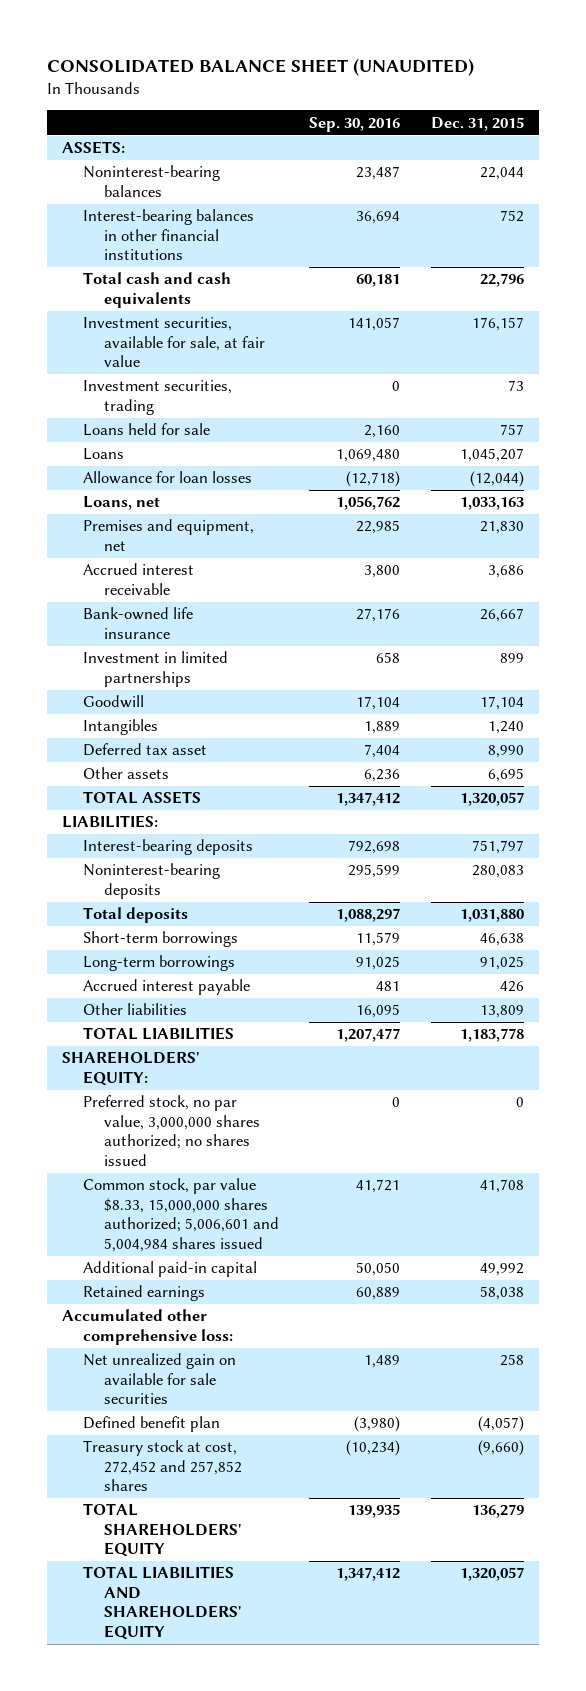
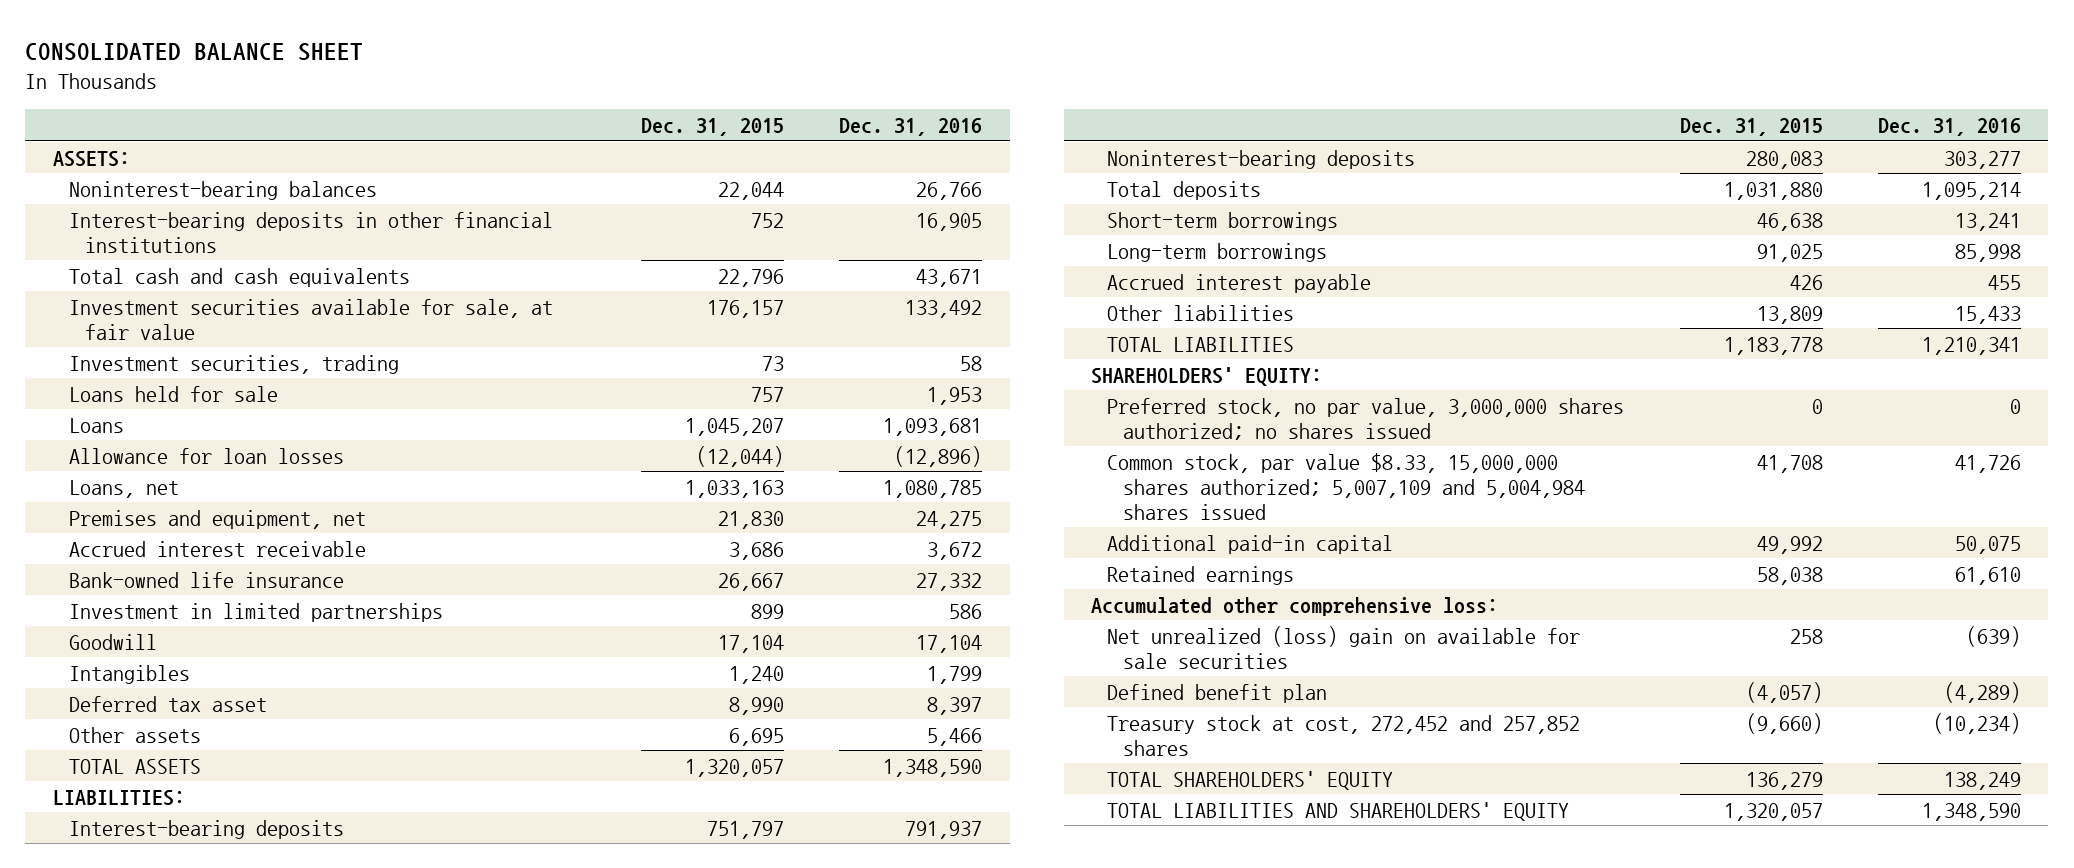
[46,57,474,76] CONSOLIDATED BALANCE SHEET (UNAUDITED) -> [25,42,364,61] CONSOLIDATED BALANCE SHEET
[309,116,401,132] Sep. 30, 2016 -> none
none -> [839,117,983,136] Dec. 31, 2016
[82,209,254,261] Interest-bearing balances in other financial institutions -> [68,211,553,253] Interest-bearing deposits in other financial institutions
[82,317,266,368] Investment securities, available for sale, at fair value -> [68,298,553,340] Investment securities available for sale, at fair value
[82,1178,280,1252] Common stock, par value $8.33, 15,000,000 shares authorized; 5,006,601 and 5,004,984 shares issued -> [1107,452,1586,520] Common stock, par value $8.33, 15,000,000 shares authorized; 5,007,109 and 5,004,984 shares issued
[82,1353,236,1405] Net unrealized gain on available for sale securities -> [1107,625,1581,669] Net unrealized (loss) gain on available for sale securities

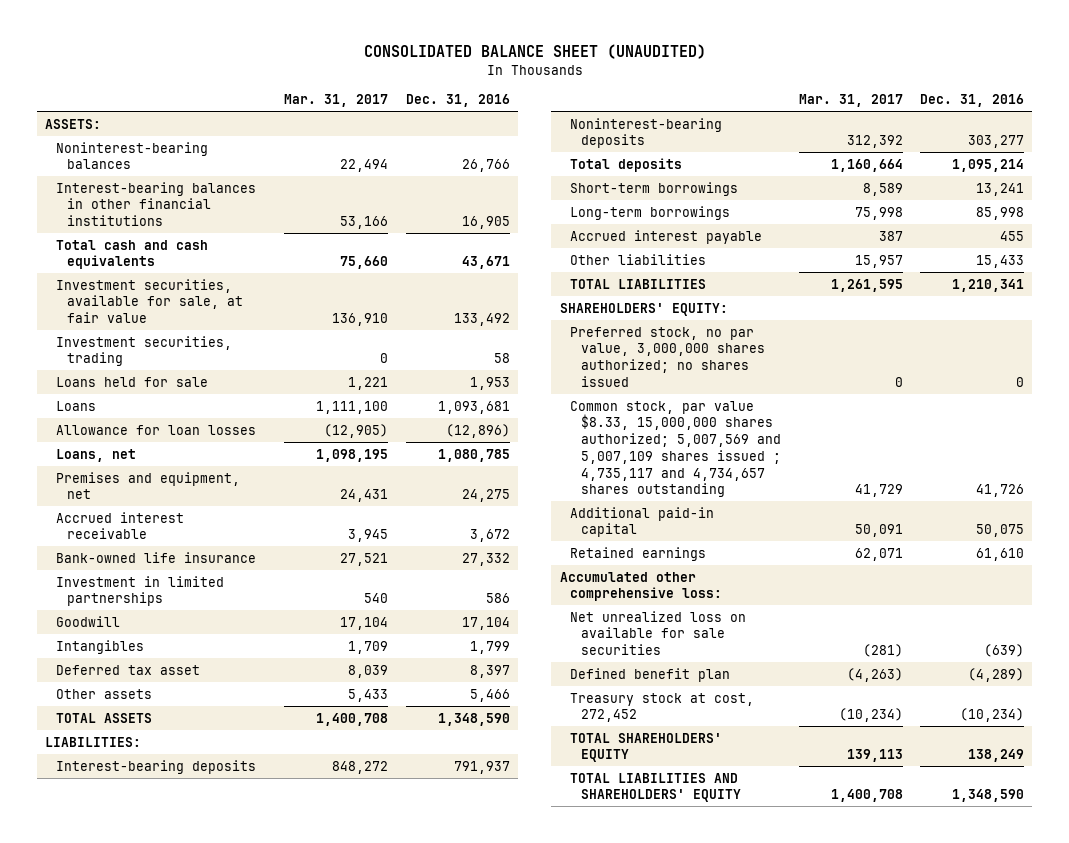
[25,42,364,61] CONSOLIDATED BALANCE SHEET -> [363,43,706,59] CONSOLIDATED BALANCE SHEET (UNAUDITED)
[640,117,784,136] Dec. 31, 2015 -> none
none -> [284,94,389,108] Mar. 31, 2017
[68,211,553,253] Interest-bearing deposits in other financial institutions -> [56,181,257,227] Interest-bearing balances in other financial institutions
[68,298,553,340] Investment securities available for sale, at fair value -> [56,278,244,324] Investment securities, available for sale, at fair value
[1107,452,1586,520] Common stock, par value $8.33, 15,000,000 shares authorized; 5,007,109 and 5,004,984 shares issued -> [570,400,782,498] Common stock, par value $8.33, 15,000,000 shares authorized; 5,007,569 and 5,007,109 shares issued ; 4,735,117 and 4,734,657 shares outstanding
[1107,625,1581,669] Net unrealized (loss) gain on available for sale securities -> [570,610,747,656] Net unrealized loss on available for sale securities
[1107,714,1581,756] Treasury stock at cost, 272,452 and 257,852 shares -> [570,692,755,723] Treasury stock at cost, 272,452

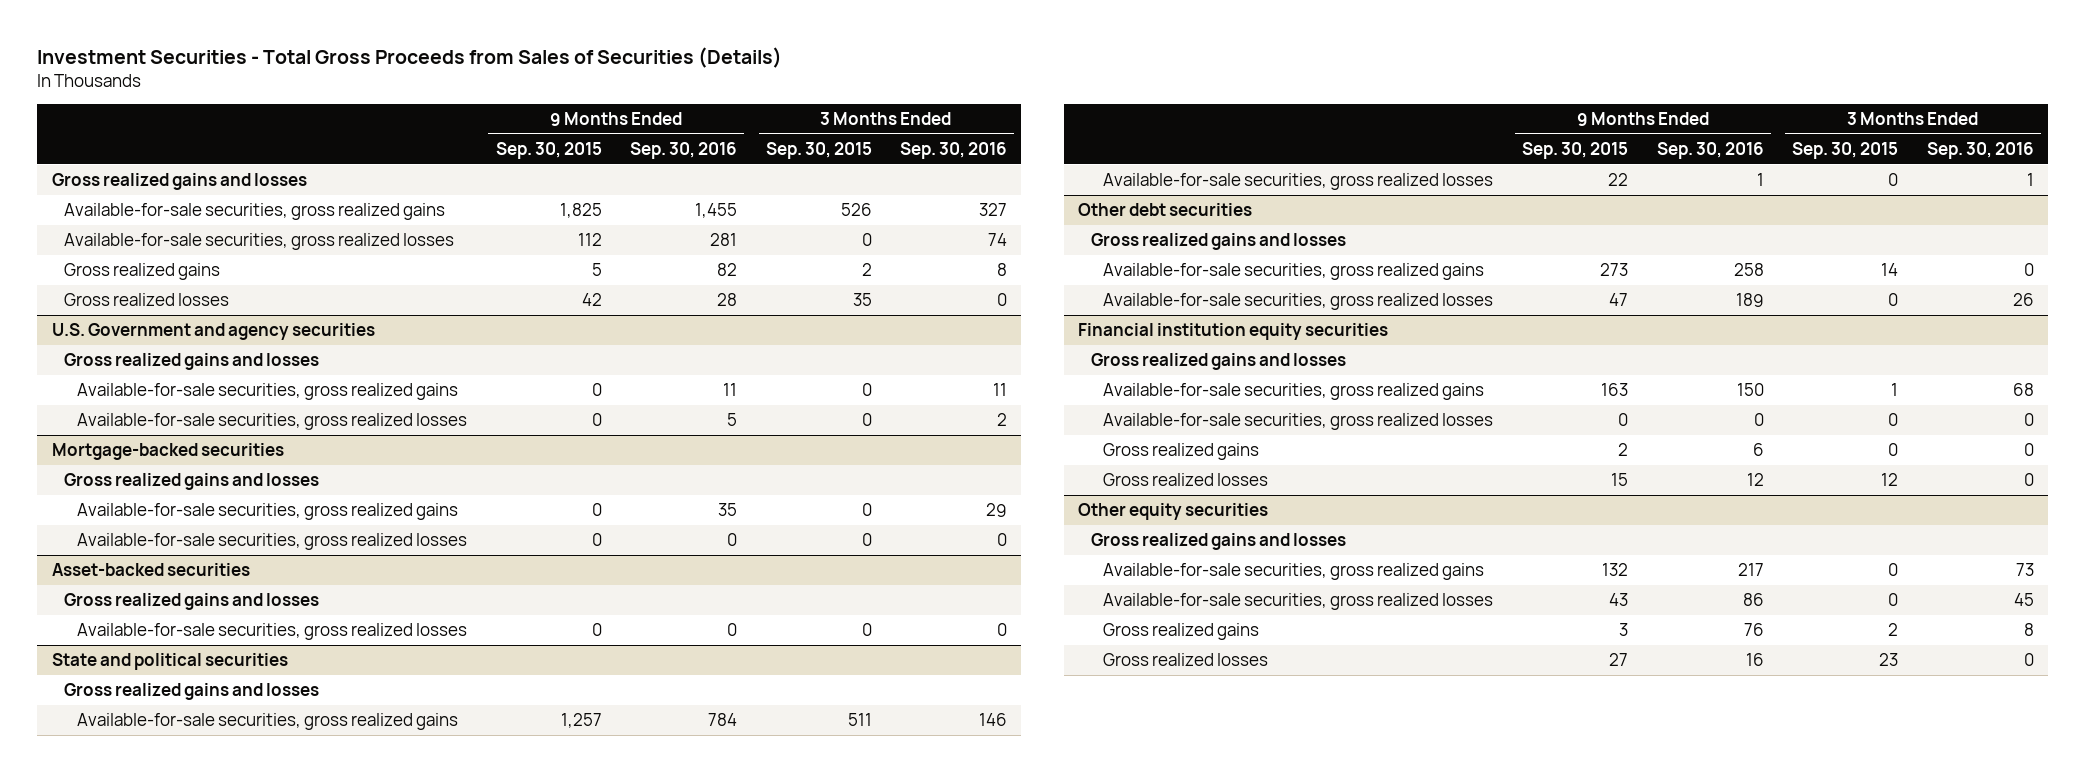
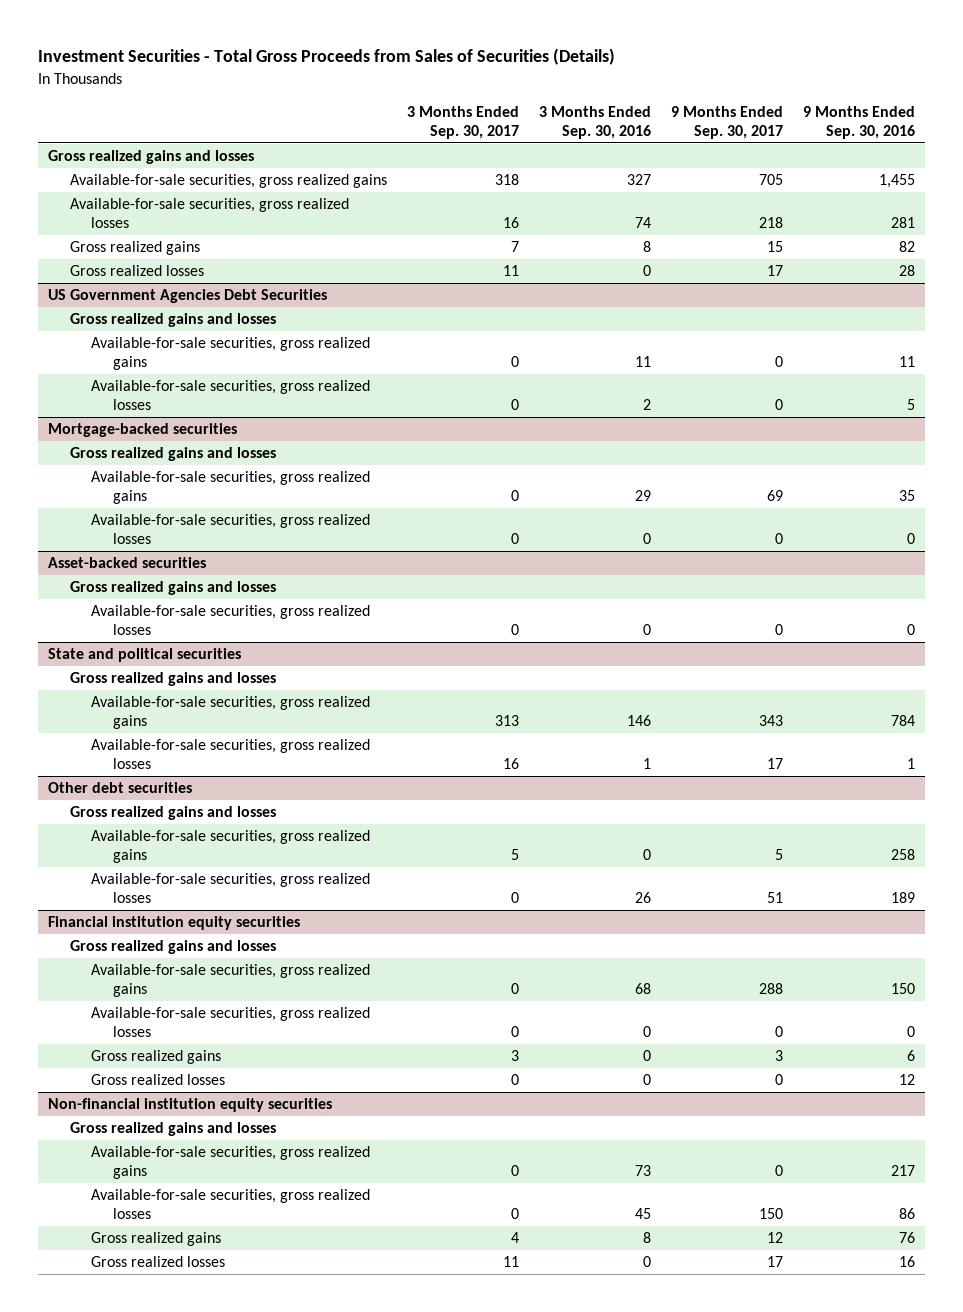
[495,141,602,159] Sep. 30, 2015 -> none
[765,141,872,159] Sep. 30, 2015 -> none
none -> [406,105,519,139] 3 Months Ended Sep. 30, 2017
none -> [671,105,784,139] 9 Months Ended Sep. 30, 2017
[51,323,375,341] U.S. Government and agency securities -> [47,289,327,304] US Government Agencies Debt Securities
[1078,503,1269,521] Other equity securities -> none
none -> [47,1098,332,1113] Non-financial institution equity securities

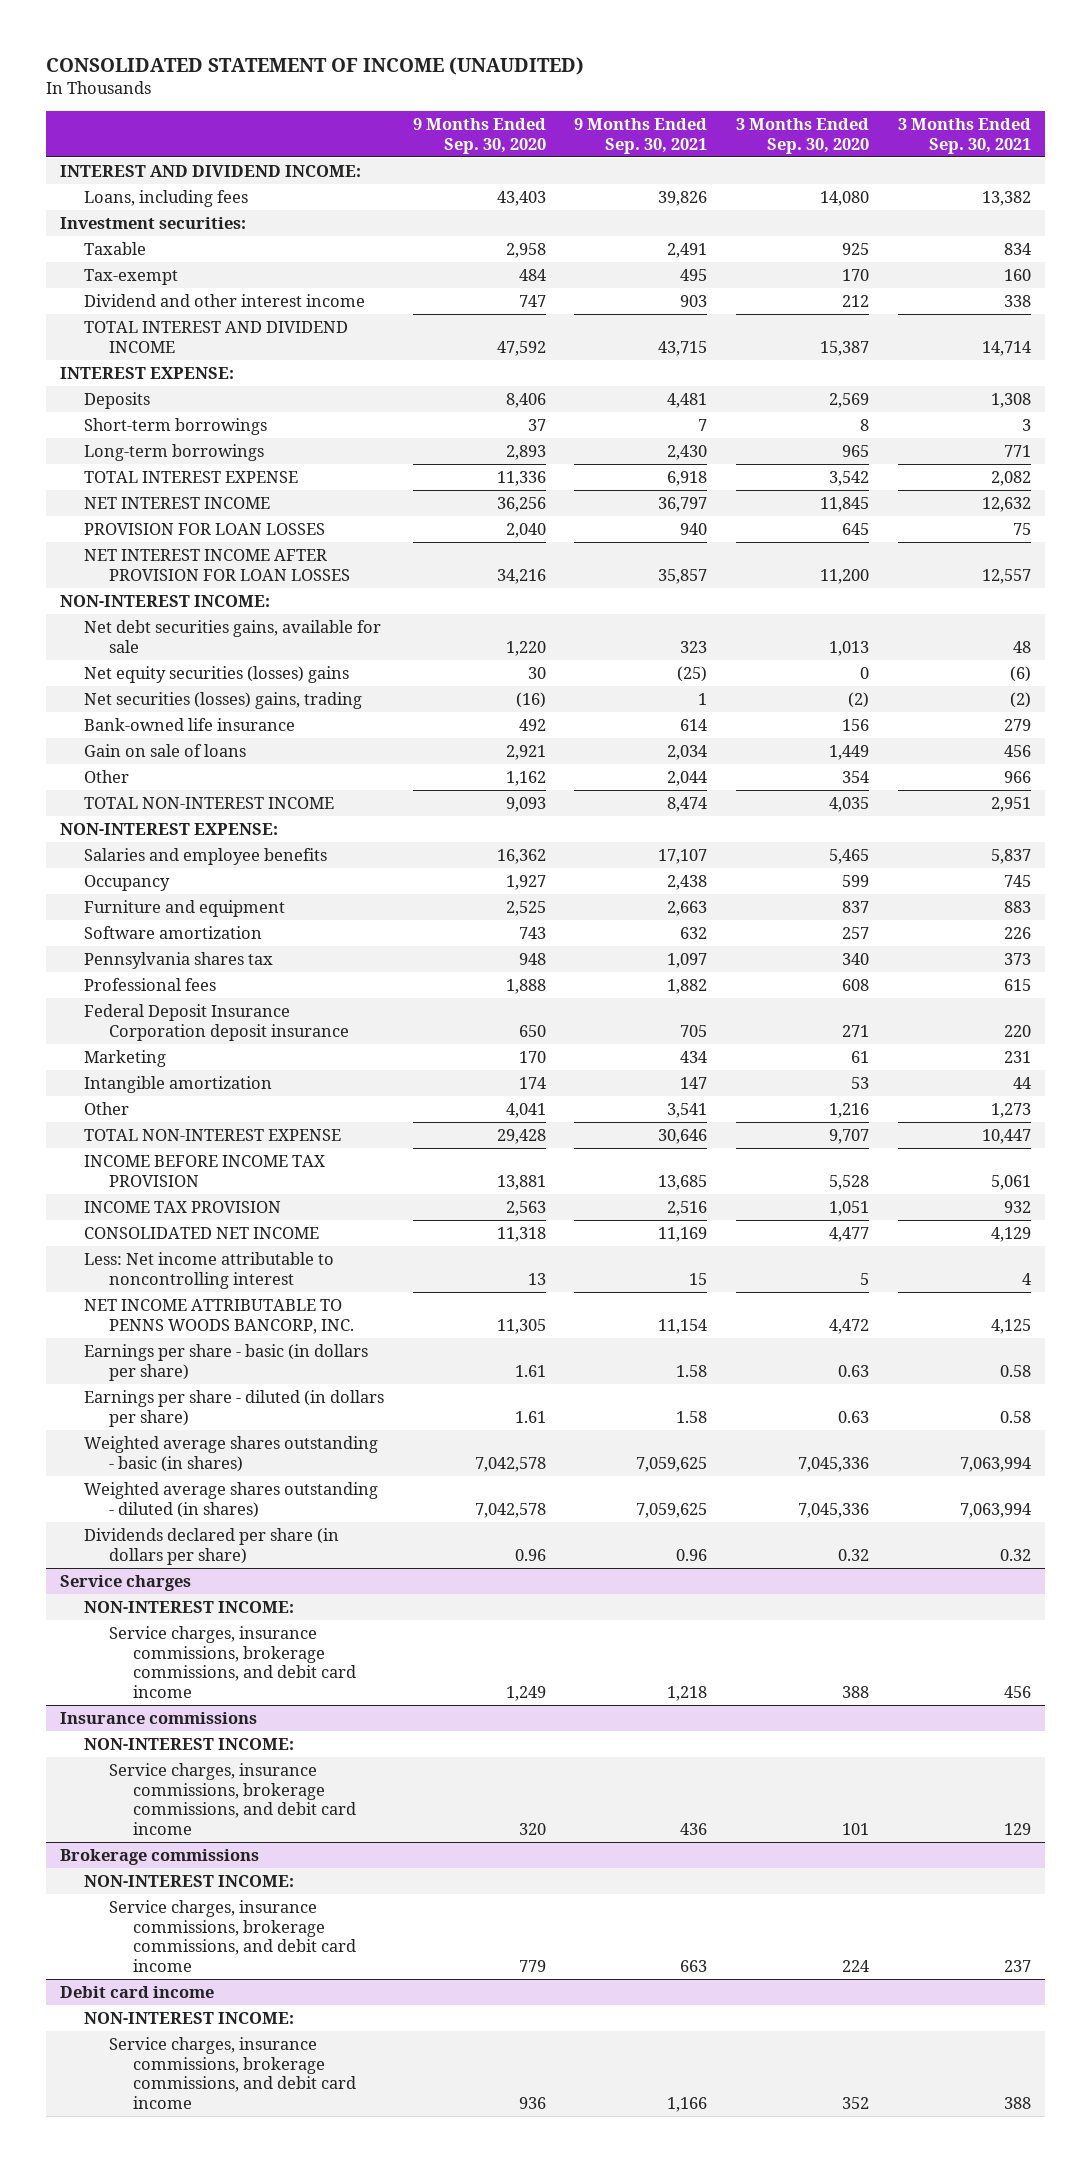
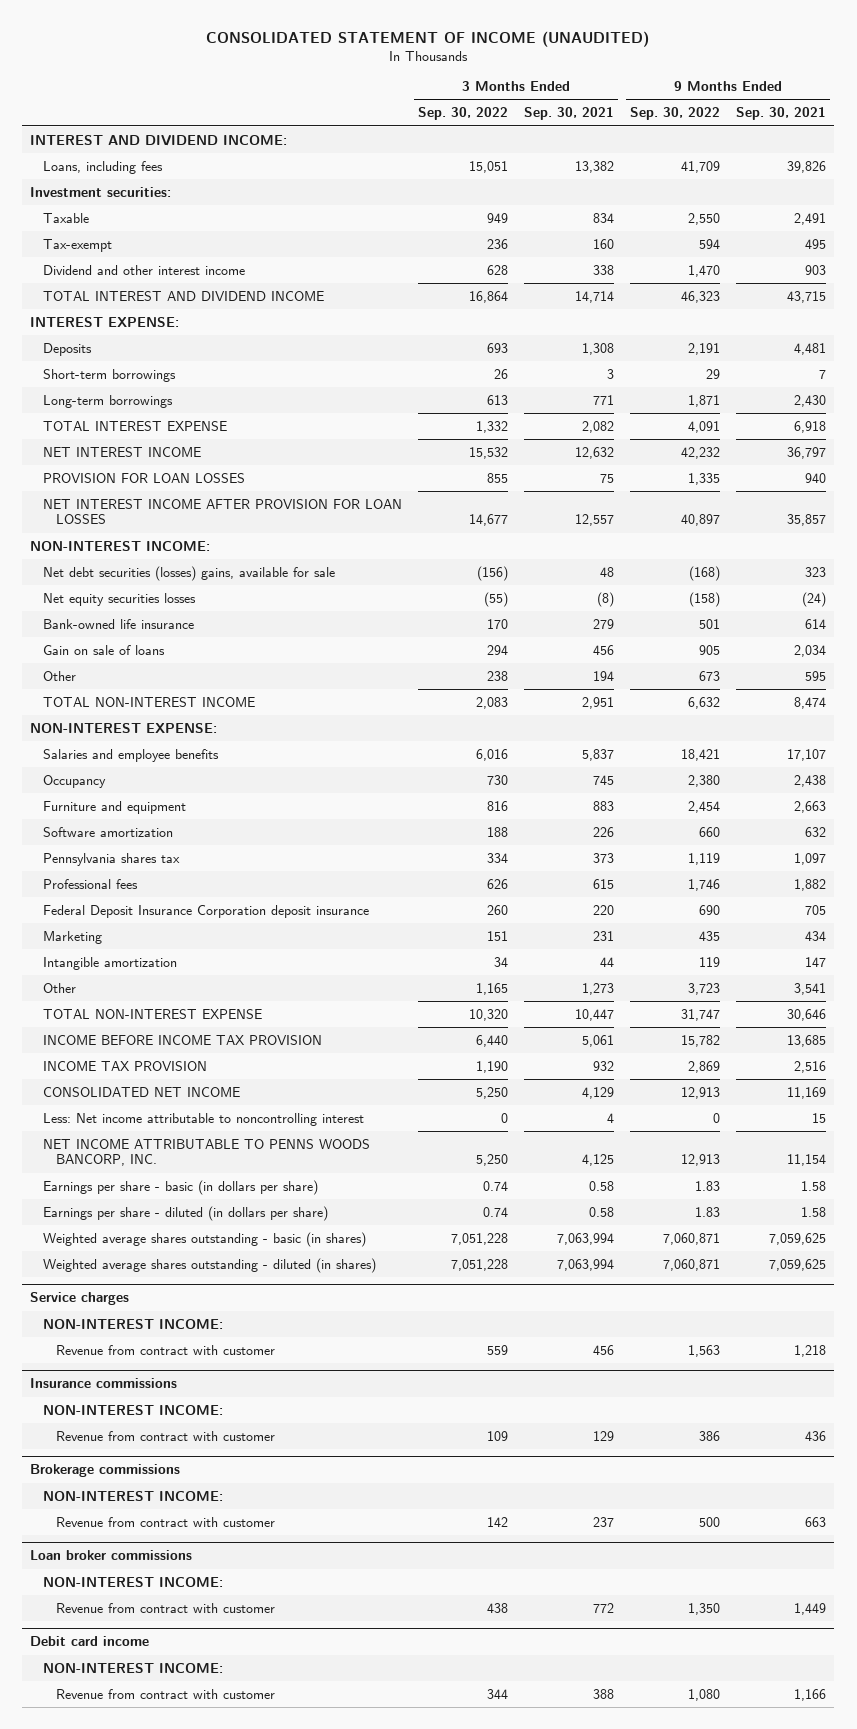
[412,118,546,154] 9 Months Ended Sep. 30, 2020 -> none
[735,118,869,154] 3 Months Ended Sep. 30, 2020 -> none
none -> [418,107,509,121] Sep. 30, 2022
none -> [630,107,721,121] Sep. 30, 2022
[84,692,363,710] Net securities (losses) gains, trading -> none
[84,620,382,653] Net debt securities gains, available for sale -> [43,565,336,581] Net debt securities (losses) gains, available for sale
[84,666,350,684] Net equity securities (losses) gains -> [43,592,197,606] Net equity securities losses
[677,666,708,683] (25) -> [802,591,827,607] (24)
[1009,666,1031,683] (6) -> [597,591,615,607] (8)
[667,771,708,787] 2,044 -> [805,670,827,681] 595
[1003,771,1031,784] 966 -> [593,670,615,681] 194
[84,1528,340,1565] Dividends declared per share (in dollars per share) -> none
[108,1626,356,1698] Service charges, insurance commissions, brokerage commissions, and debit card income -> [56,1344,276,1355] Revenue from contract with customer
[108,1763,356,1835] Service charges, insurance commissions, brokerage commissions, and debit card income -> [56,1430,276,1441] Revenue from contract with customer
[108,1900,356,1972] Service charges, insurance commissions, brokerage commissions, and debit card income -> [56,1516,276,1527] Revenue from contract with customer
none -> [30,1550,193,1561] Loan broker commissions
none -> [43,1576,224,1587] NON-INTEREST INCOME:
none -> [56,1602,276,1613] Revenue from contract with customer
[108,2037,356,2109] Service charges, insurance commissions, brokerage commissions, and debit card income -> [56,1688,276,1699] Revenue from contract with customer

